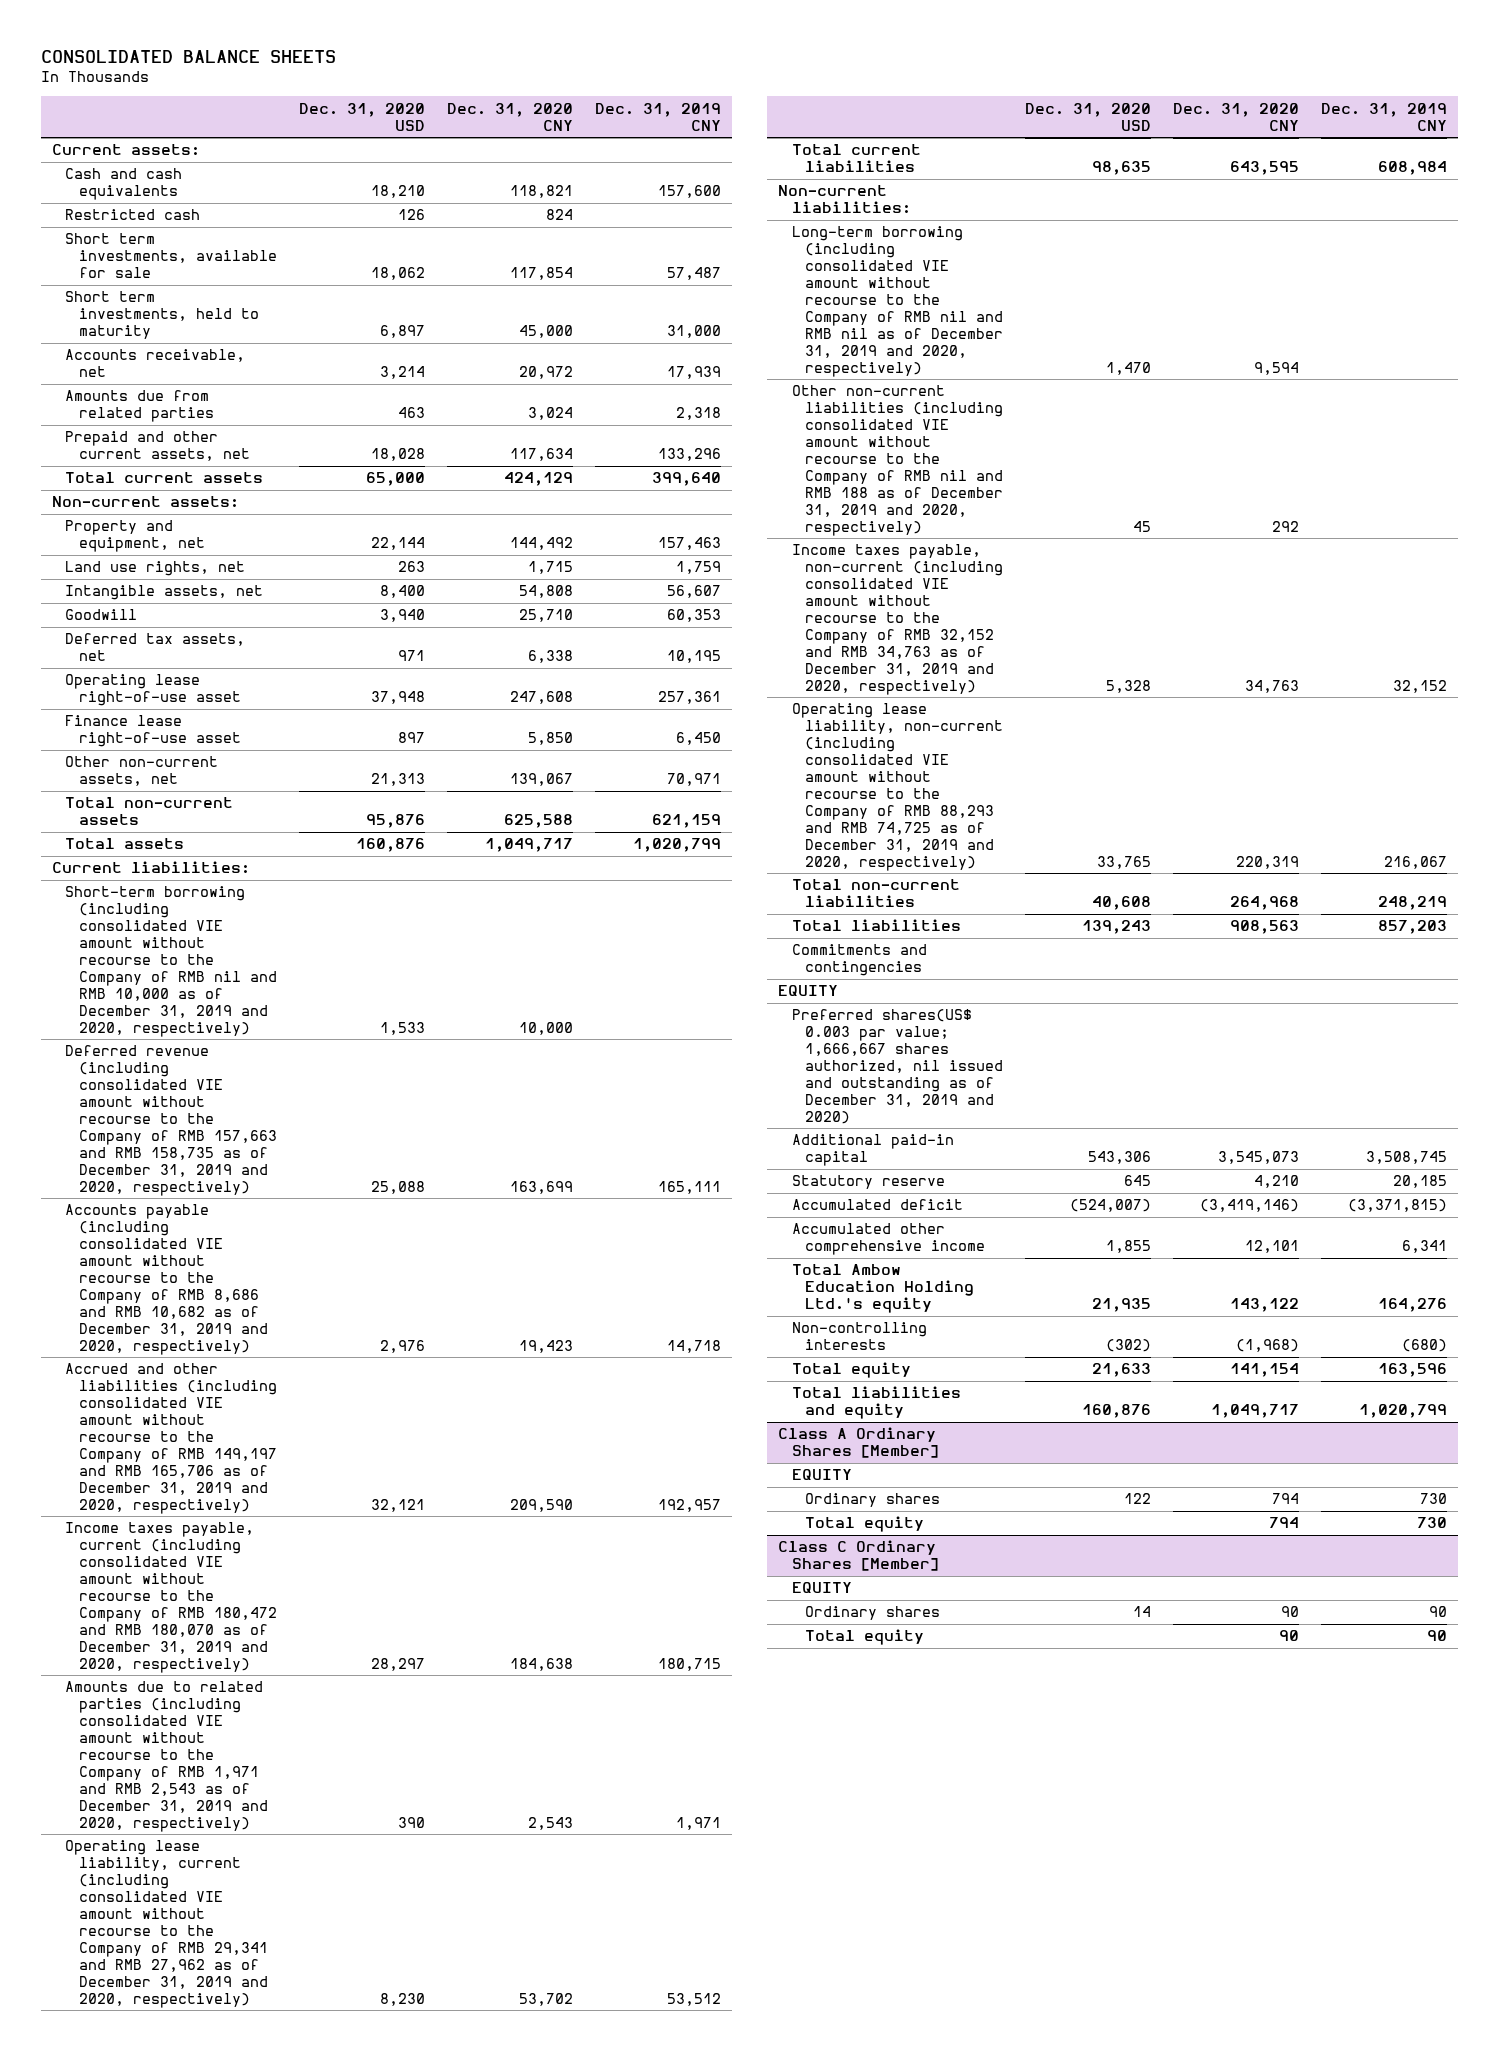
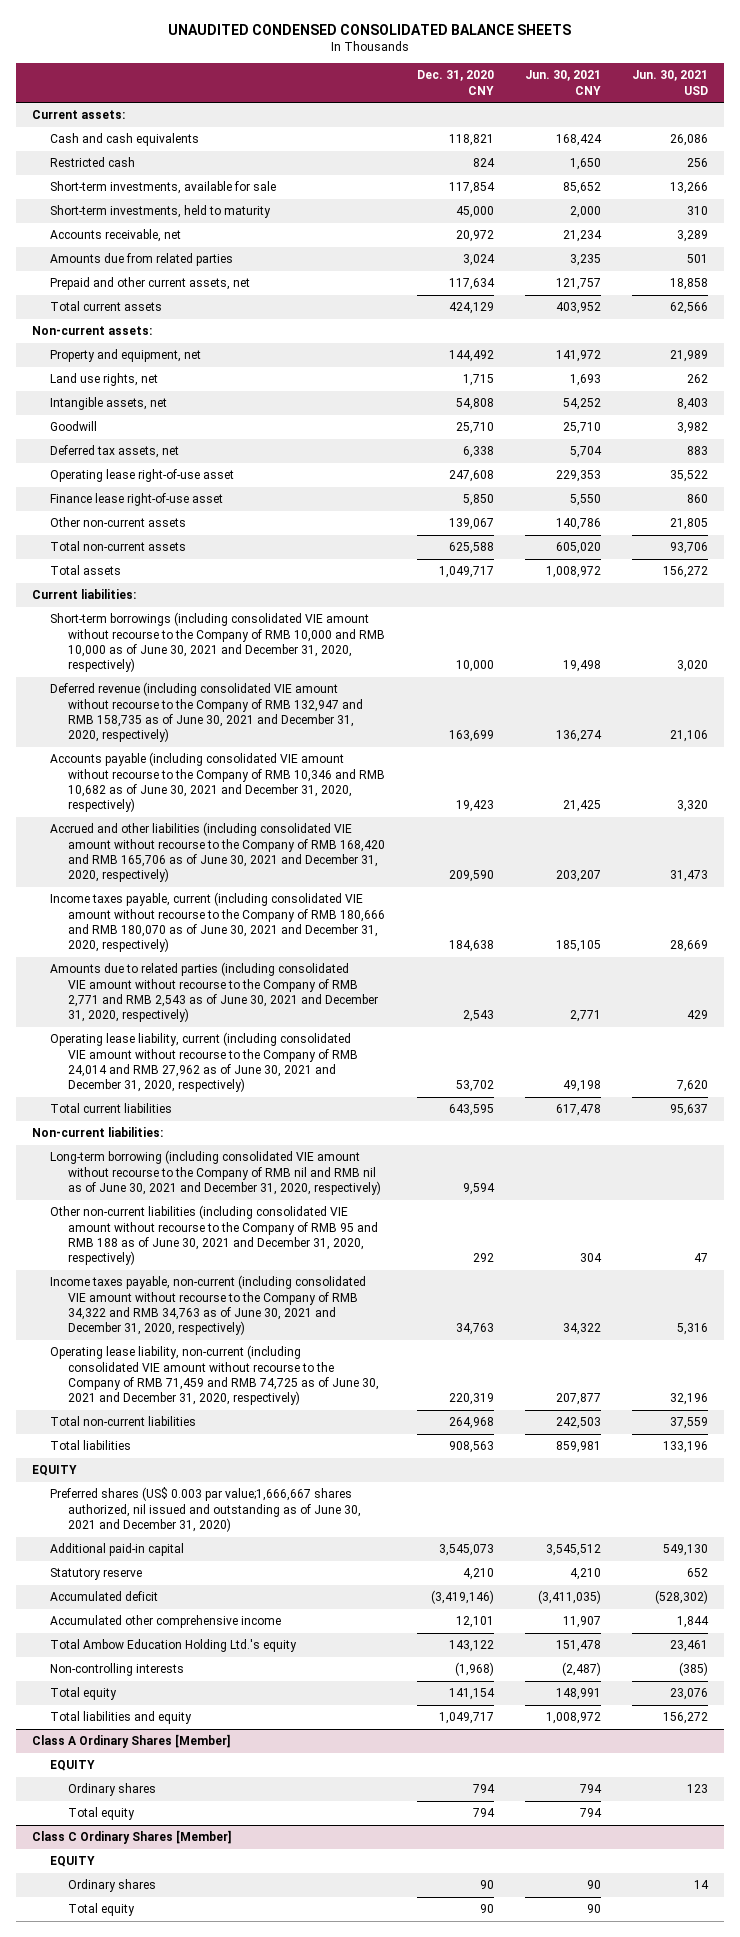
[40,49,336,63] CONSOLIDATED BALANCE SHEETS -> [168,23,572,35] UNAUDITED CONDENSED CONSOLIDATED BALANCE SHEETS
[298,102,425,131] Dec. 31, 2020 USD -> none
[594,102,721,131] Dec. 31, 2019 CNY -> none
none -> [524,70,601,95] Jun. 30, 2021 CNY
none -> [632,70,709,95] Jun. 30, 2021 USD
[65,233,277,279] Short term investments, available for sale -> [50,181,277,195] Short-term investments, available for sale
[65,291,259,340] Short term investments, held to maturity -> [50,205,272,219] Short-term investments, held to maturity
[65,756,219,787] Other non-current assets, net -> [50,517,187,528] Other non-current assets
[65,886,277,1037] Short-term borrowing (including consolidated VIE amount without recourse to the Company of RMB nil and RMB 10,000 as of December 31, 2019 and 2020, respectively) -> [50,612,386,672] Short-term borrowings (including consolidated VIE amount without recourse to the Company of RMB 10,000 and RMB 10,000 as of June 30, 2021 and December 31, 2020, respectively)
[65,1045,277,1196] Deferred revenue (including consolidated VIE amount without recourse to the Company of RMB 157,663 and RMB 158,735 as of December 31, 2019 and 2020, respectively) -> [50,682,364,742] Deferred revenue (including consolidated VIE amount without recourse to the Company of RMB 132,947 and RMB 158,735 as of June 30, 2021 and December 31, 2020, respectively)
[65,1204,268,1355] Accounts payable (including consolidated VIE amount without recourse to the Company of RMB 8,686 and RMB 10,682 as of December 31, 2019 and 2020, respectively) -> [50,752,386,812] Accounts payable (including consolidated VIE amount without recourse to the Company of RMB 10,346 and RMB 10,682 as of June 30, 2021 and December 31, 2020, respectively)
[65,1363,277,1514] Accrued and other liabilities (including consolidated VIE amount without recourse to the Company of RMB 149,197 and RMB 165,706 as of December 31, 2019 and 2020, respectively) -> [50,822,386,882] Accrued and other liabilities (including consolidated VIE amount without recourse to the Company of RMB 168,420 and RMB 165,706 as of June 30, 2021 and December 31, 2020, respectively)
[65,1522,277,1673] Income taxes payable, current (including consolidated VIE amount without recourse to the Company of RMB 180,472 and RMB 180,070 as of December 31, 2019 and 2020, respectively) -> [50,892,386,952] Income taxes payable, current (including consolidated VIE amount without recourse to the Company of RMB 180,666 and RMB 180,070 as of June 30, 2021 and December 31, 2020, respectively)
[65,1681,268,1832] Amounts due to related parties (including consolidated VIE amount without recourse to the Company of RMB 1,971 and RMB 2,543 as of December 31, 2019 and 2020, respectively) -> [50,962,379,1022] Amounts due to related parties (including consolidated VIE amount without recourse to the Company of RMB 2,771 and RMB 2,543 as of June 30, 2021 and December 31, 2020, respectively)
[65,1840,268,2008] Operating lease liability, current (including consolidated VIE amount without recourse to the Company of RMB 29,341 and RMB 27,962 as of December 31, 2019 and 2020, respectively) -> [50,1032,359,1092] Operating lease liability, current (including consolidated VIE amount without recourse to the Company of RMB 24,014 and RMB 27,962 as of June 30, 2021 and December 31, 2020, respectively)
[791,226,1004,377] Long-term borrowing (including consolidated VIE amount without recourse to the Company of RMB nil and RMB nil as of December 31, 2019 and 2020, respectively) -> [50,1150,382,1195] Long-term borrowing (including consolidated VIE amount without recourse to the Company of RMB nil and RMB nil as of June 30, 2021 and December 31, 2020, respectively)
[791,385,1004,536] Other non-current liabilities (including consolidated VIE amount without recourse to the Company of RMB nil and RMB 188 as of December 31, 2019 and 2020, respectively) -> [50,1205,379,1265] Other non-current liabilities (including consolidated VIE amount without recourse to the Company of RMB 95 and RMB 188 as of June 30, 2021 and December 31, 2020, respectively)
[791,544,1004,695] Income taxes payable, non-current (including consolidated VIE amount without recourse to the Company of RMB 32,152 and RMB 34,763 as of December 31, 2019 and 2020, respectively) -> [50,1275,367,1335] Income taxes payable, non-current (including consolidated VIE amount without recourse to the Company of RMB 34,322 and RMB 34,763 as of June 30, 2021 and December 31, 2020, respectively)
[791,703,1004,871] Operating lease liability, non-current (including consolidated VIE amount without recourse to the Company of RMB 88,293 and RMB 74,725 as of December 31, 2019 and 2020, respectively) -> [50,1345,380,1405] Operating lease liability, non-current (including consolidated VIE amount without recourse to the Company of RMB 71,459 and RMB 74,725 as of June 30, 2021 and December 31, 2020, respectively)
[791,944,927,977] Commitments and contingencies -> none
[791,1009,1004,1125] Preferred shares(US$ 0.003 par value; 1,666,667 shares authorized, nil issued and outstanding as of December 31, 2019 and 2020) -> [50,1487,362,1532] Preferred shares (US$ 0.003 par value;1,666,667 shares authorized, nil issued and outstanding as of June 30, 2021 and December 31, 2020)

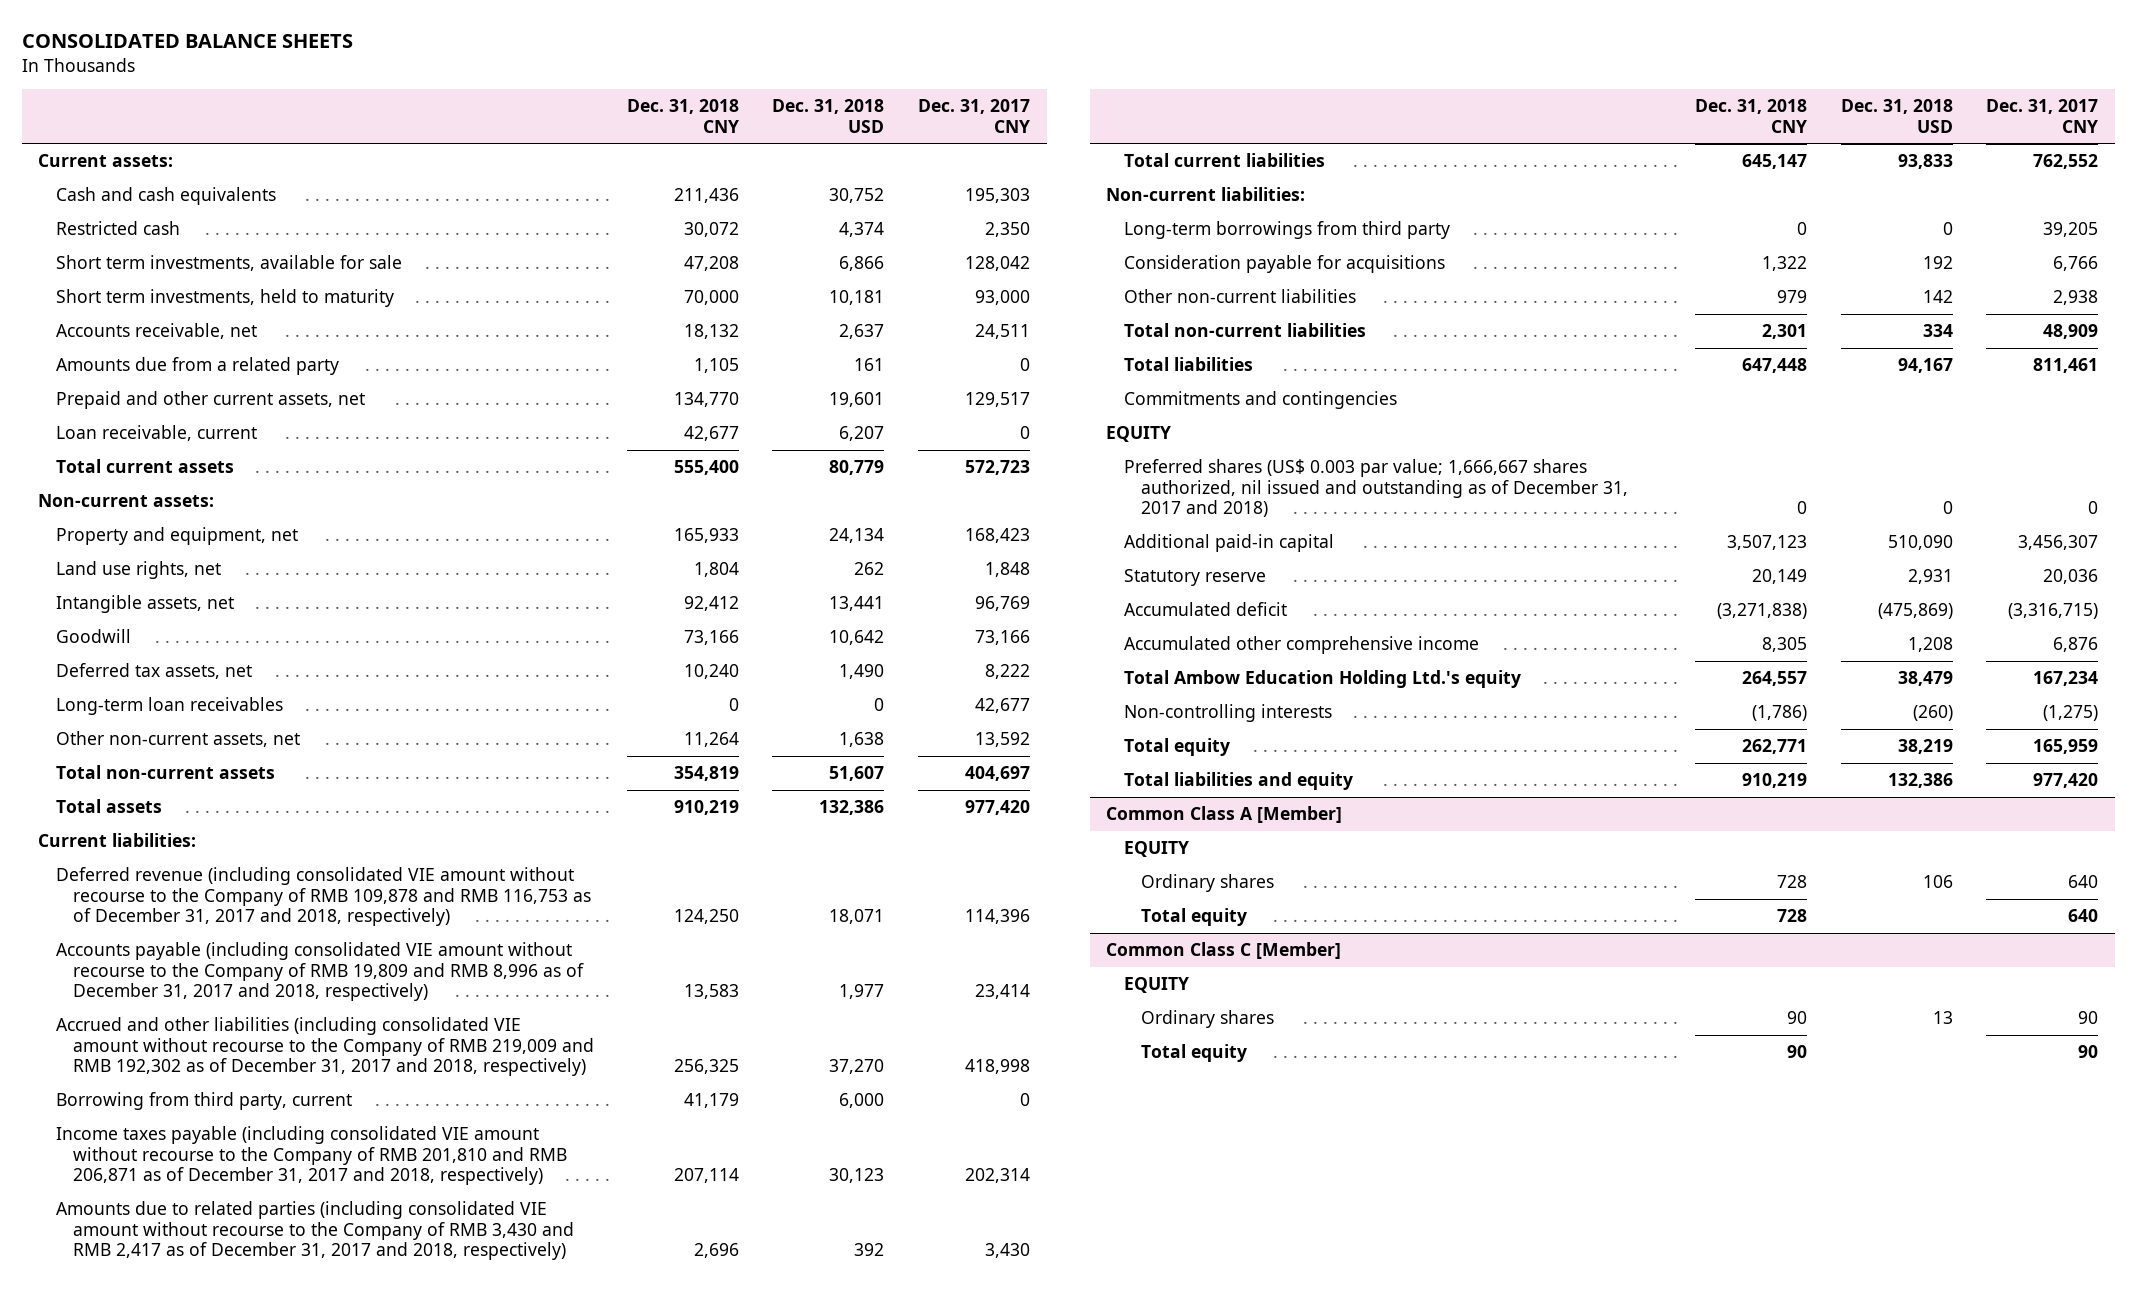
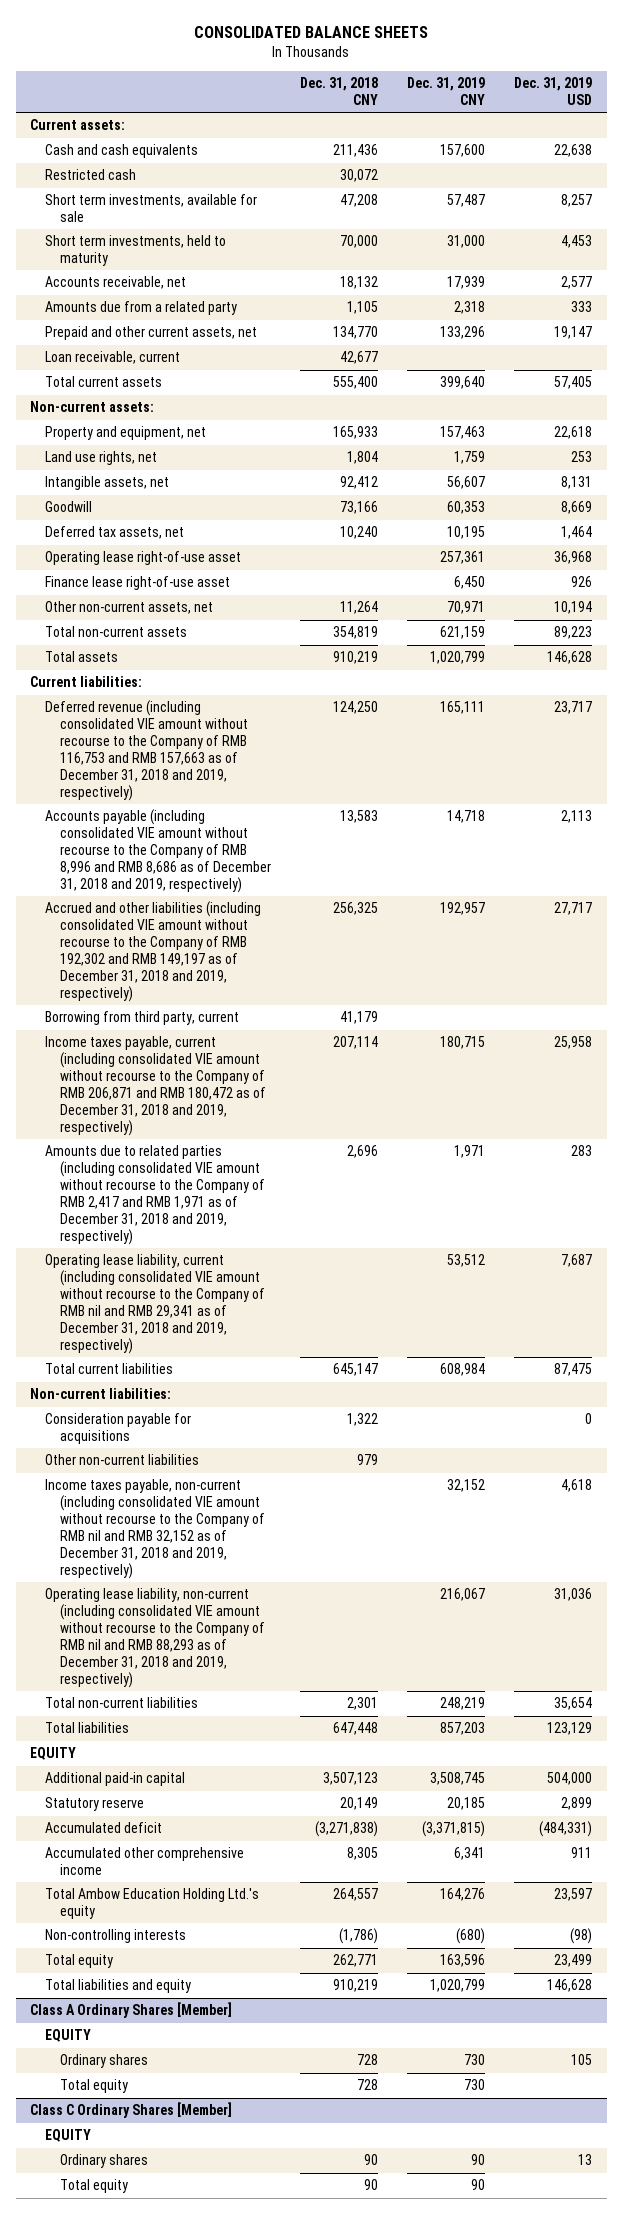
[772,99,885,133] Dec. 31, 2018 USD -> none
[917,99,1030,133] Dec. 31, 2017 CNY -> none
none -> [407,77,486,105] Dec. 31, 2019 CNY
none -> [514,77,593,105] Dec. 31, 2019 USD
[55,697,283,716] Long-term loan receivables -> none
none -> [45,551,242,566] Operating lease right-of-use asset
none -> [45,576,231,591] Finance lease right-of-use asset
[55,867,591,927] Deferred revenue (including consolidated VIE amount without recourse to the Company of RMB 109,878 and RMB 116,753 as of December 31, 2017 and 2018, respectively) -> [45,700,249,801] Deferred revenue (including consolidated VIE amount without recourse to the Company of RMB 116,753 and RMB 157,663 as of December 31, 2018 and 2019, respectively)
[55,942,584,1002] Accounts payable (including consolidated VIE amount without recourse to the Company of RMB 19,809 and RMB 8,996 as of December 31, 2017 and 2018, respectively) -> [45,809,272,893] Accounts payable (including consolidated VIE amount without recourse to the Company of RMB 8,996 and RMB 8,686 as of December 31, 2018 and 2019, respectively)
[55,1017,594,1077] Accrued and other liabilities (including consolidated VIE amount without recourse to the Company of RMB 219,009 and RMB 192,302 as of December 31, 2017 and 2018, respectively) -> [45,901,262,1002] Accrued and other liabilities (including consolidated VIE amount without recourse to the Company of RMB 192,302 and RMB 149,197 as of December 31, 2018 and 2019, respectively)
[55,1126,567,1186] Income taxes payable (including consolidated VIE amount without recourse to the Company of RMB 201,810 and RMB 206,871 as of December 31, 2017 and 2018, respectively) -> [45,1036,267,1136] Income taxes payable, current (including consolidated VIE amount without recourse to the Company of RMB 206,871 and RMB 180,472 as of December 31, 2018 and 2019, respectively)
[55,1201,574,1261] Amounts due to related parties (including consolidated VIE amount without recourse to the Company of RMB 3,430 and RMB 2,417 as of December 31, 2017 and 2018, respectively) -> [45,1145,266,1245] Amounts due to related parties (including consolidated VIE amount without recourse to the Company of RMB 2,417 and RMB 1,971 as of December 31, 2018 and 2019, respectively)
none -> [45,1254,266,1354] Operating lease liability, current (including consolidated VIE amount without recourse to the Company of RMB nil and RMB 29,341 as of December 31, 2018 and 2019, respectively)
[1123,221,1450,240] Long-term borrowings from third party -> none
none -> [45,1479,266,1579] Income taxes payable, non-current (including consolidated VIE amount without recourse to the Company of RMB nil and RMB 32,152 as of December 31, 2018 and 2019, respectively)
none -> [45,1588,266,1688] Operating lease liability, non-current (including consolidated VIE amount without recourse to the Company of RMB nil and RMB 88,293 as of December 31, 2018 and 2019, respectively)
[1123,391,1397,410] Commitments and contingencies -> none
[1123,459,1628,518] Preferred shares (US$ 0.003 par value; 1,666,667 shares authorized, nil issued and outstanding as of December 31, 2017 and 2018) -> none
[1106,806,1343,824] Common Class A [Member] -> [30,2002,233,2019] Class A Ordinary Shares [Member]
[1106,942,1342,960] Common Class C [Member] -> [30,2102,233,2119] Class C Ordinary Shares [Member]

